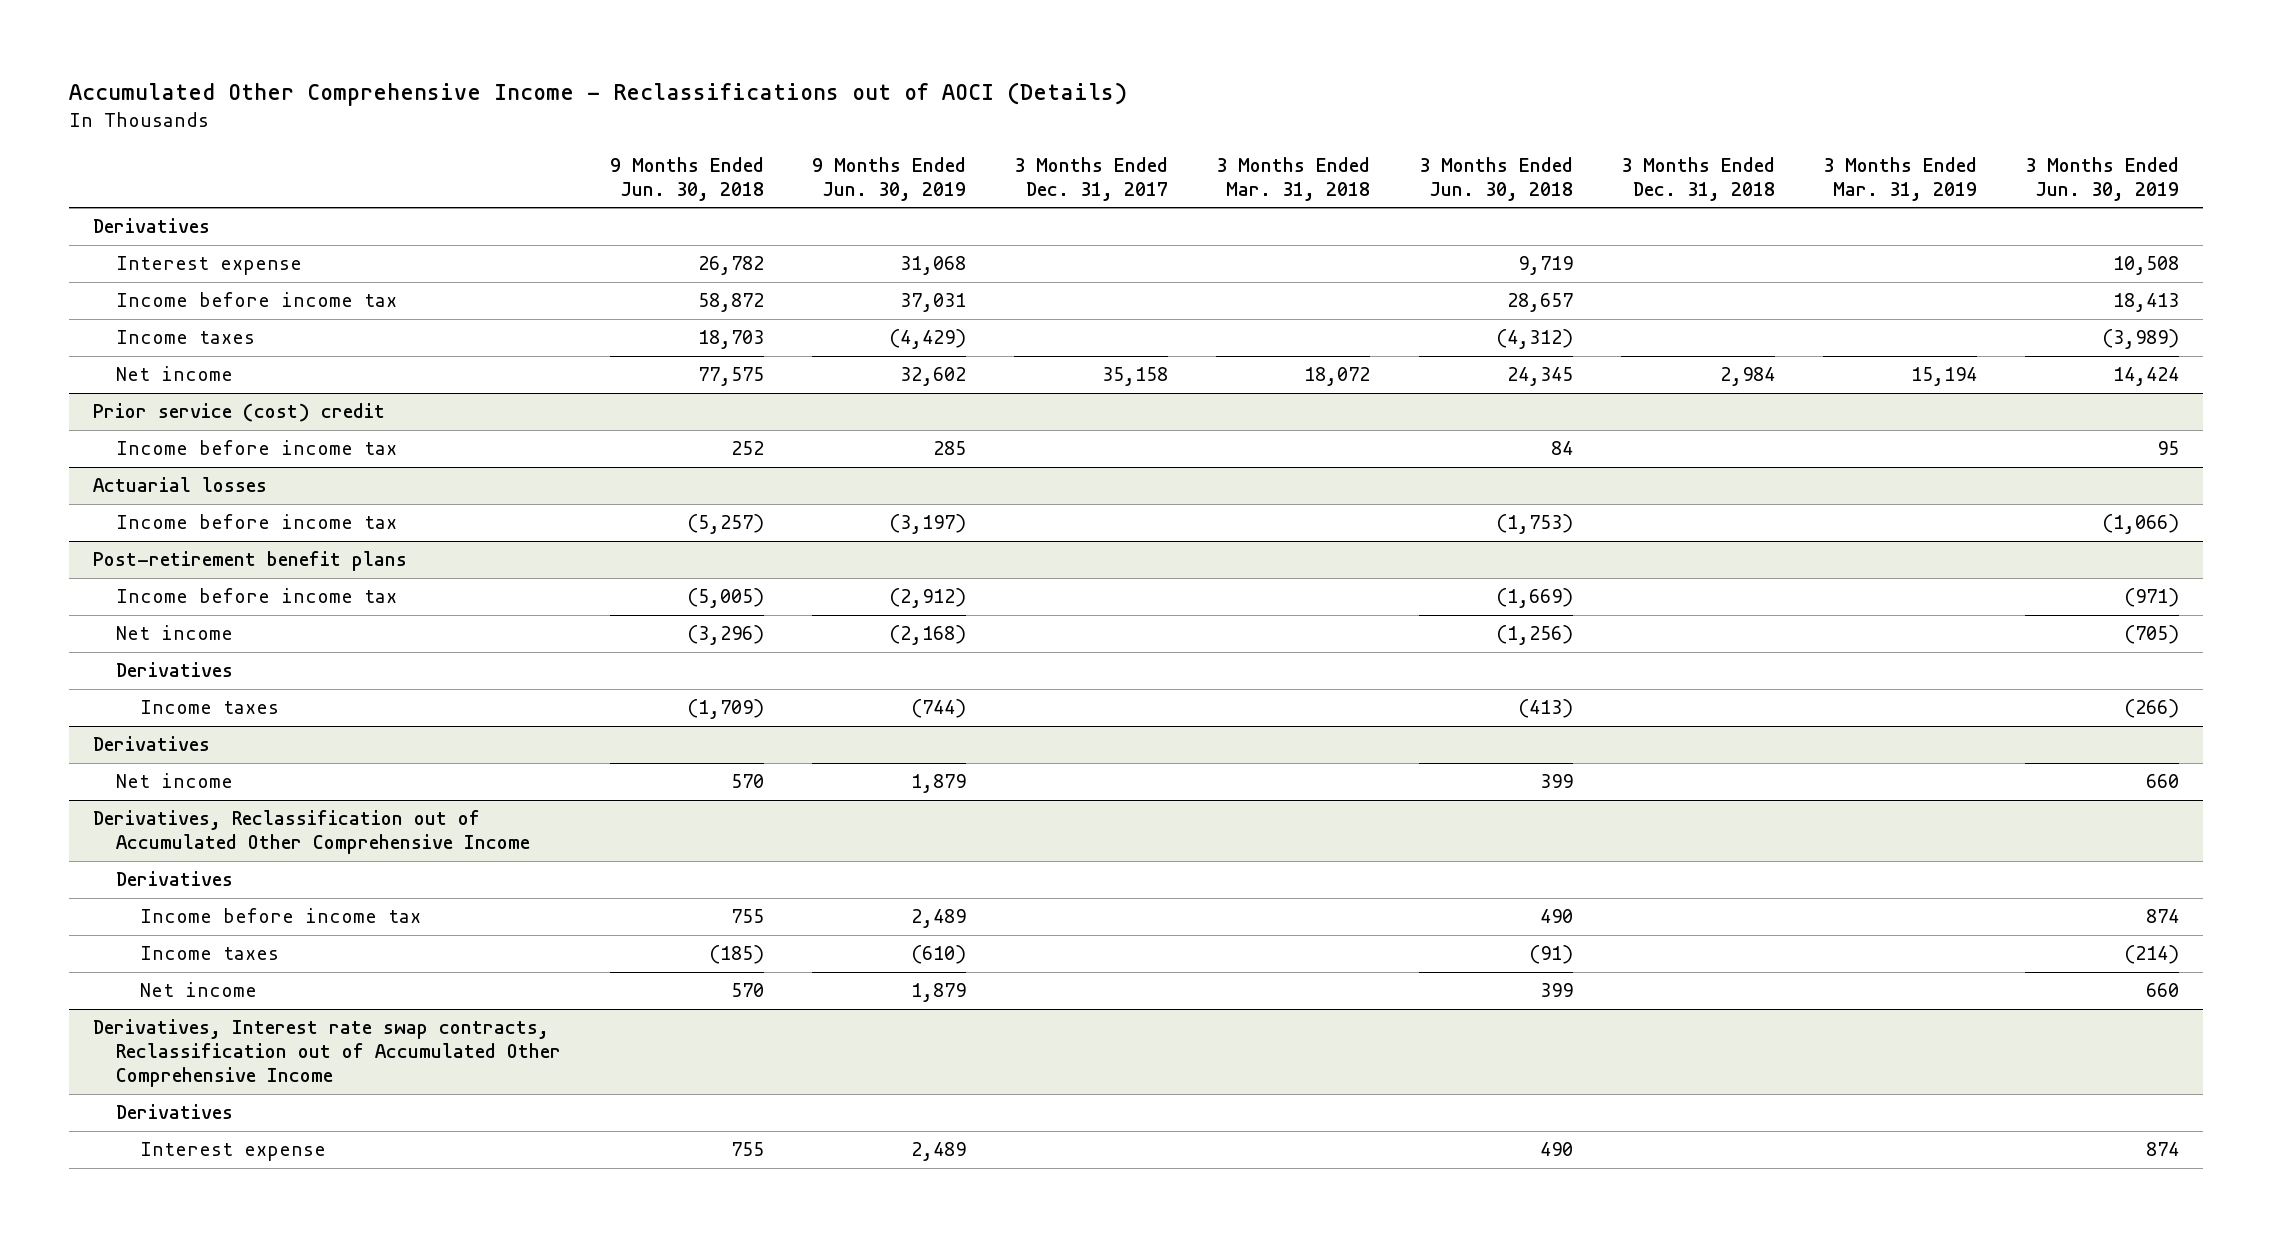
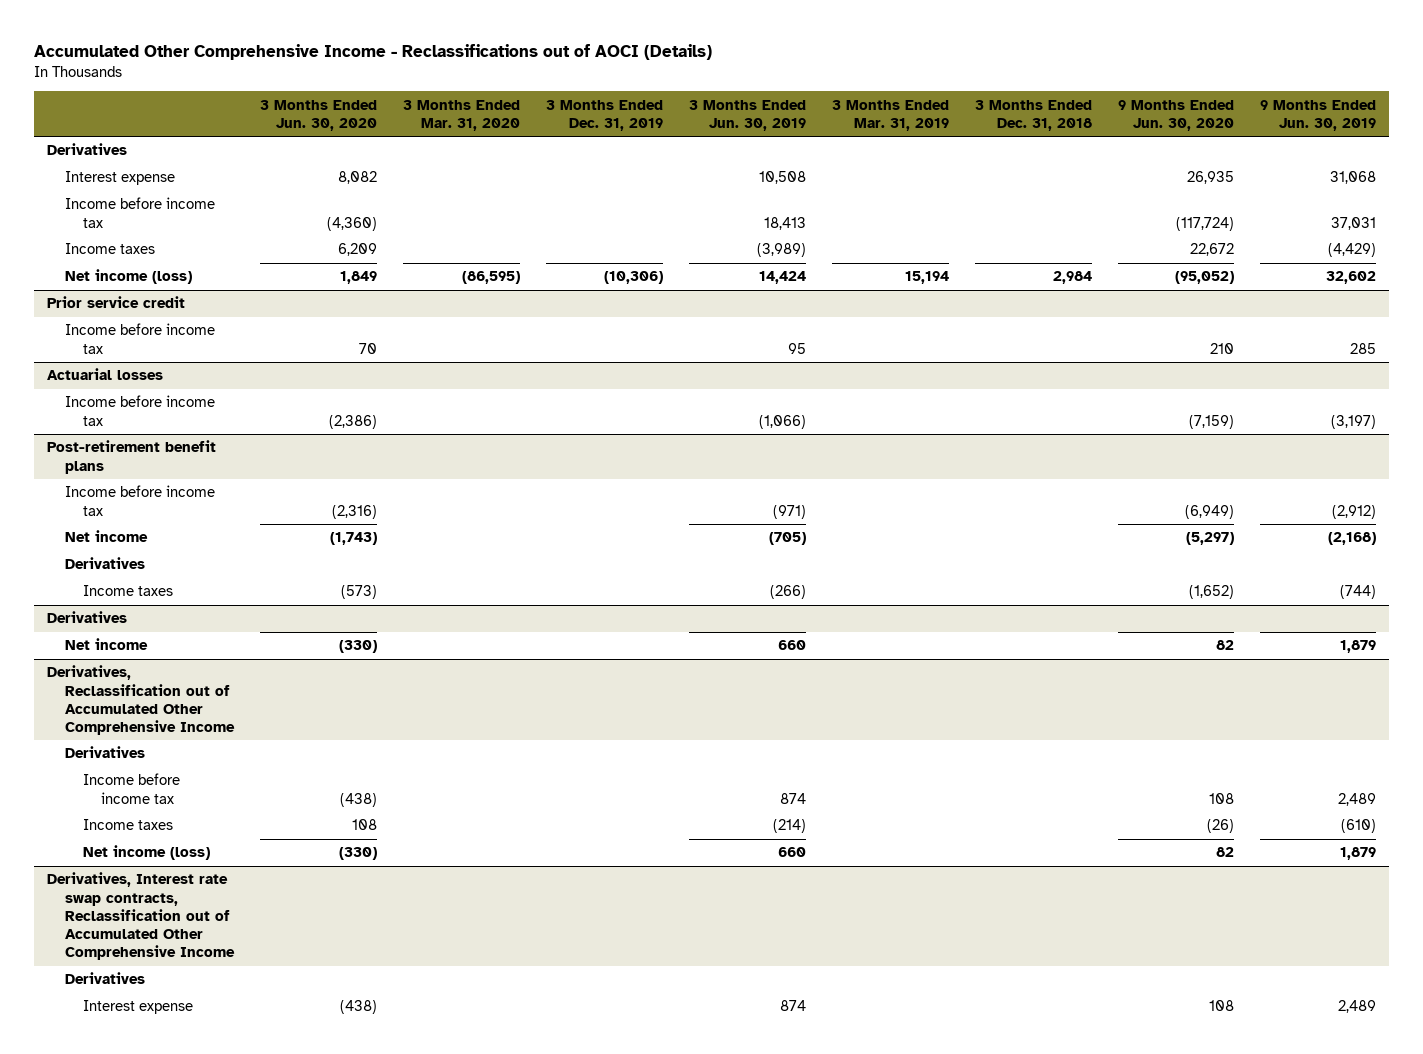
[609,156,764,201] 9 Months Ended Jun. 30, 2018 -> none
[1014,156,1169,201] 3 Months Ended Dec. 31, 2017 -> none
[1216,156,1371,201] 3 Months Ended Mar. 31, 2018 -> none
[1418,156,1573,201] 3 Months Ended Jun. 30, 2018 -> none
none -> [260,99,378,131] 3 Months Ended Jun. 30, 2020
none -> [403,99,521,131] 3 Months Ended Mar. 31, 2020
none -> [546,99,664,131] 3 Months Ended Dec. 31, 2019
none -> [1117,99,1234,131] 9 Months Ended Jun. 30, 2020
[116,366,234,382] Net income -> [65,269,193,285] Net income (loss)
[92,403,385,423] Prior service (cost) credit -> [47,296,186,309] Prior service credit
[139,982,257,998] Net income -> [83,845,211,861] Net income (loss)

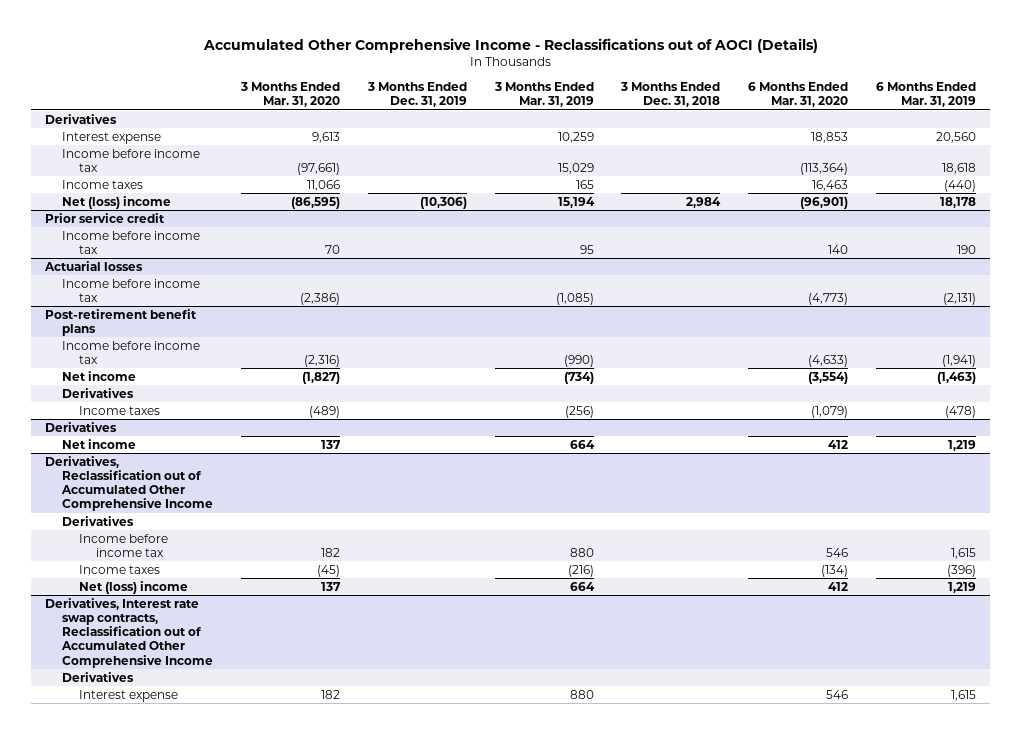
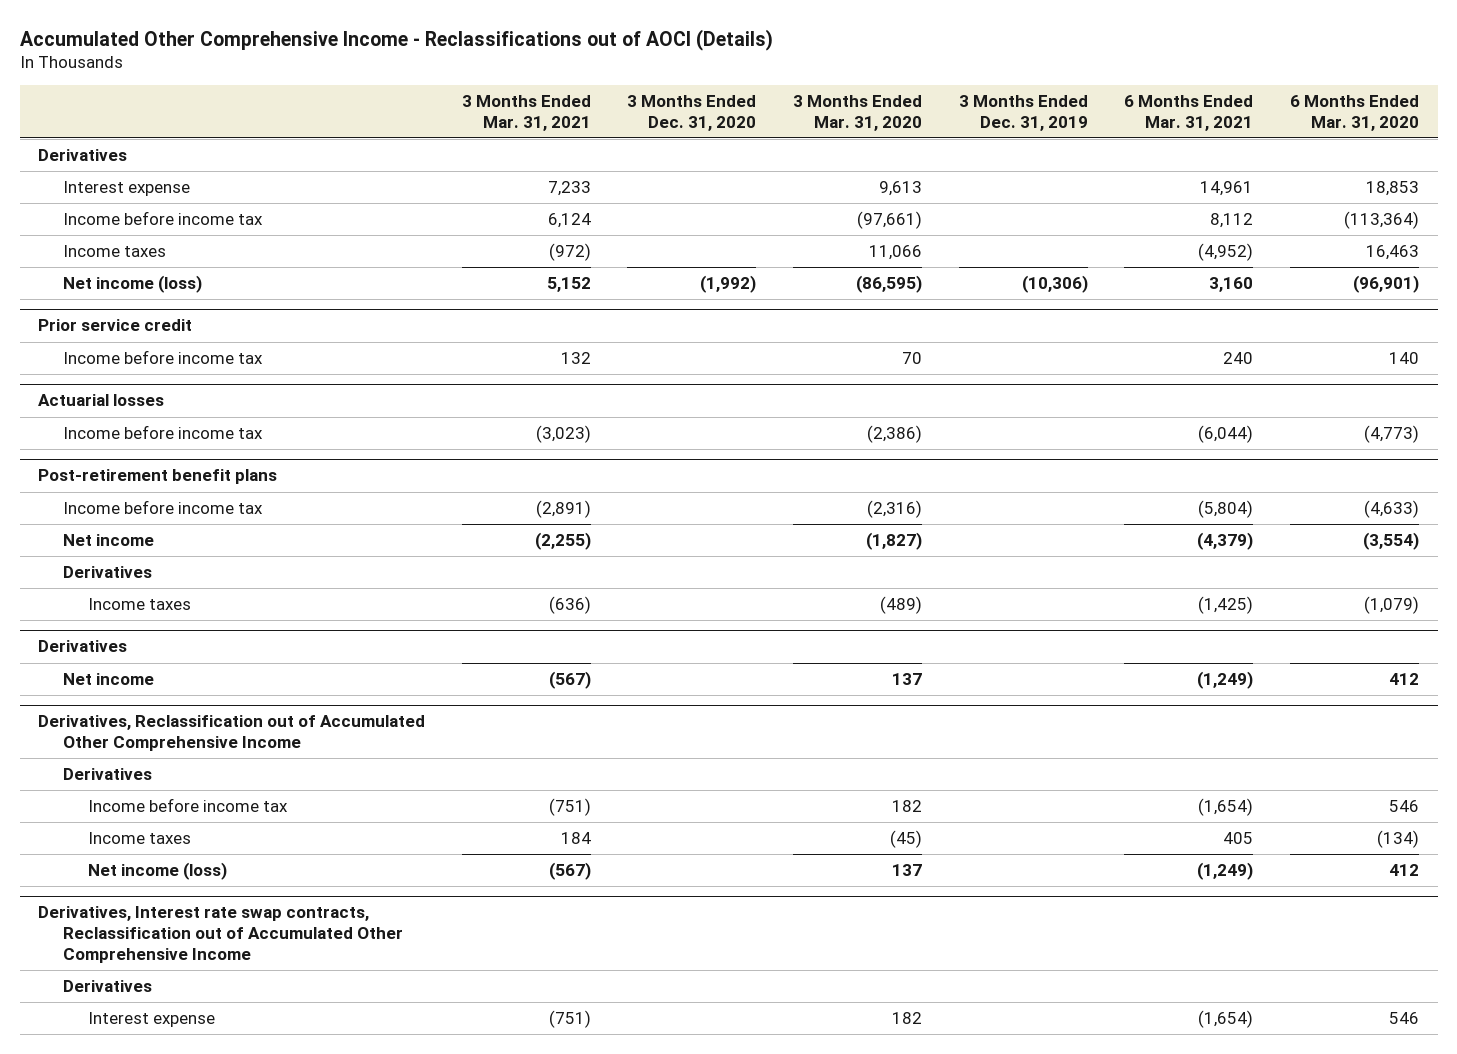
[493,82,594,108] 3 Months Ended Mar. 31, 2019 -> none
[620,82,721,108] 3 Months Ended Dec. 31, 2018 -> none
[876,82,977,108] 6 Months Ended Mar. 31, 2019 -> none
none -> [461,95,591,131] 3 Months Ended Mar. 31, 2021
none -> [627,95,757,131] 3 Months Ended Dec. 31, 2020
none -> [1124,95,1254,131] 6 Months Ended Mar. 31, 2021
[61,195,171,209] Net (loss) income -> [63,275,203,294] Net income (loss)
[78,580,188,594] Net (loss) income -> [88,862,228,881] Net income (loss)

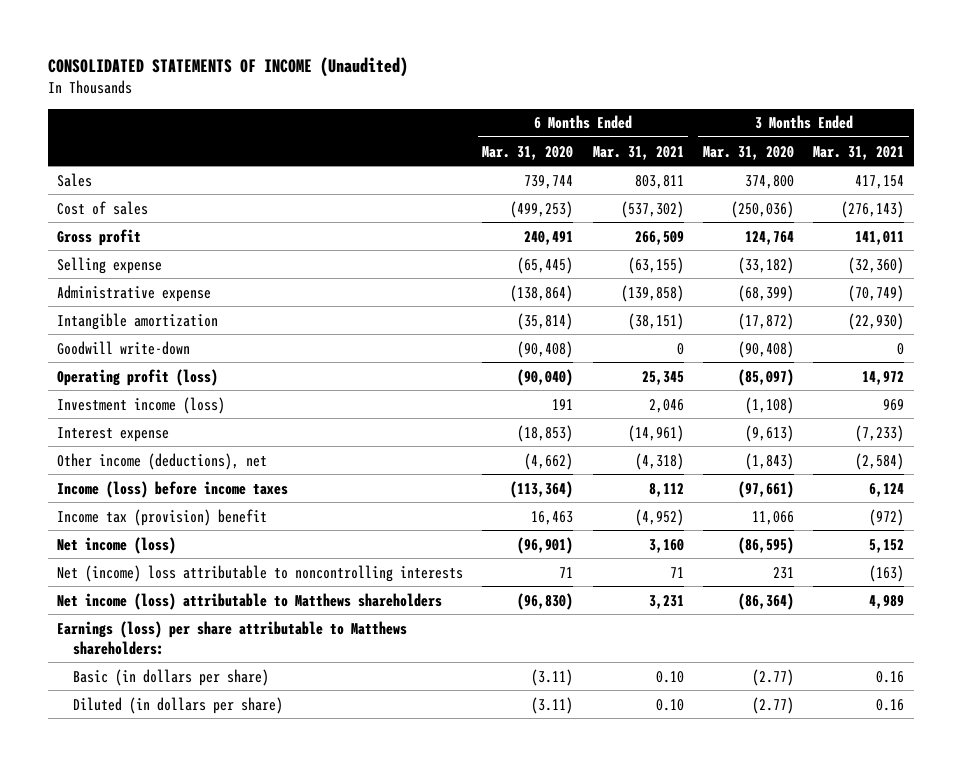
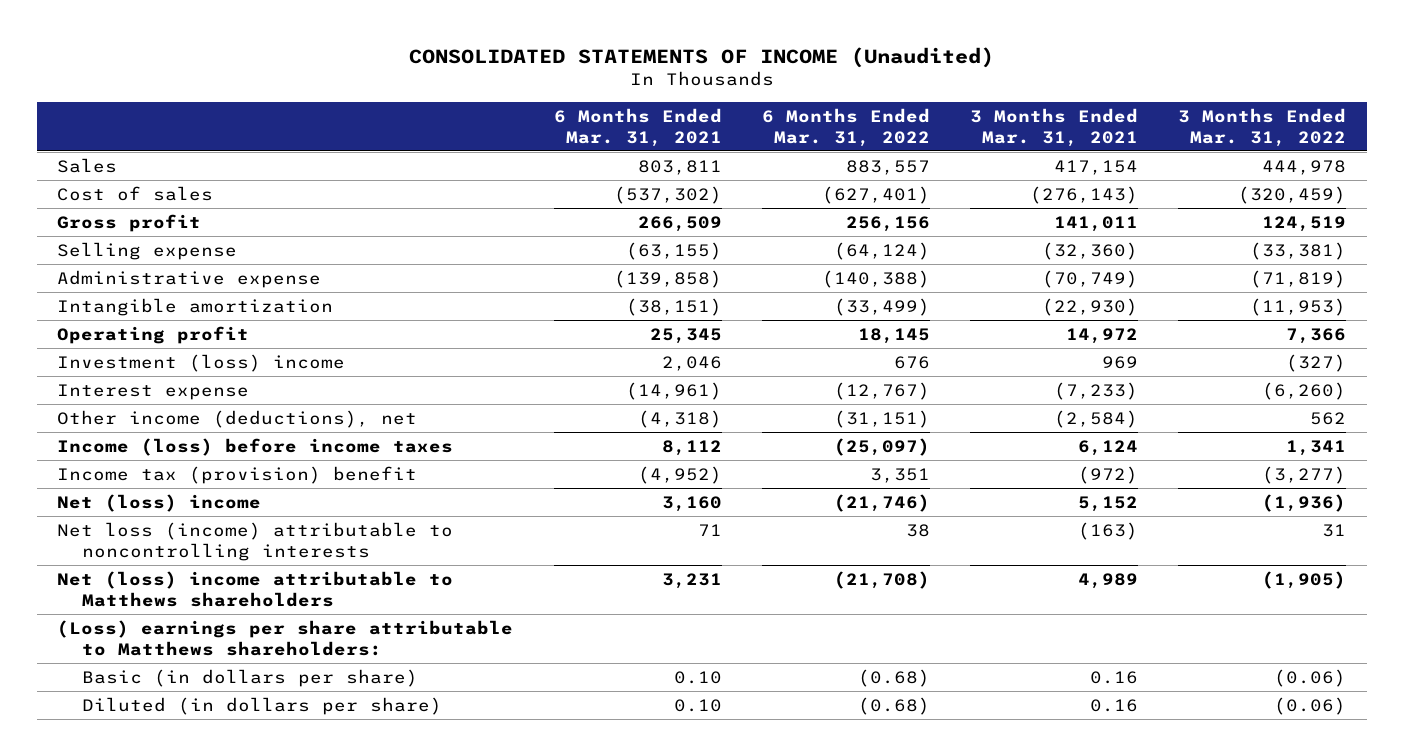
[482,145,574,160] Mar. 31, 2020 -> none
[702,145,794,160] Mar. 31, 2020 -> none
none -> [761,108,930,147] 6 Months Ended Mar. 31, 2022
none -> [1178,108,1347,147] 3 Months Ended Mar. 31, 2022
[57,340,191,355] Goodwill write-down -> none
[57,368,219,386] Operating profit (loss) -> [57,325,250,344] Operating profit
[57,396,226,414] Investment income (loss) -> [57,353,346,372] Investment (loss) income
[57,536,177,554] Net income (loss) -> [57,493,262,512] Net (loss) income
[57,564,464,582] Net (income) loss attributable to noncontrolling interests -> [57,521,454,561] Net loss (income) attributable to noncontrolling interests
[57,592,443,610] Net income (loss) attributable to Matthews shareholders -> [57,570,454,607] Net (loss) income attributable to Matthews shareholders
[57,620,408,655] Earnings (loss) per share attributable to Matthews shareholders: -> [57,619,514,656] (Loss) earnings per share attributable to Matthews shareholders:

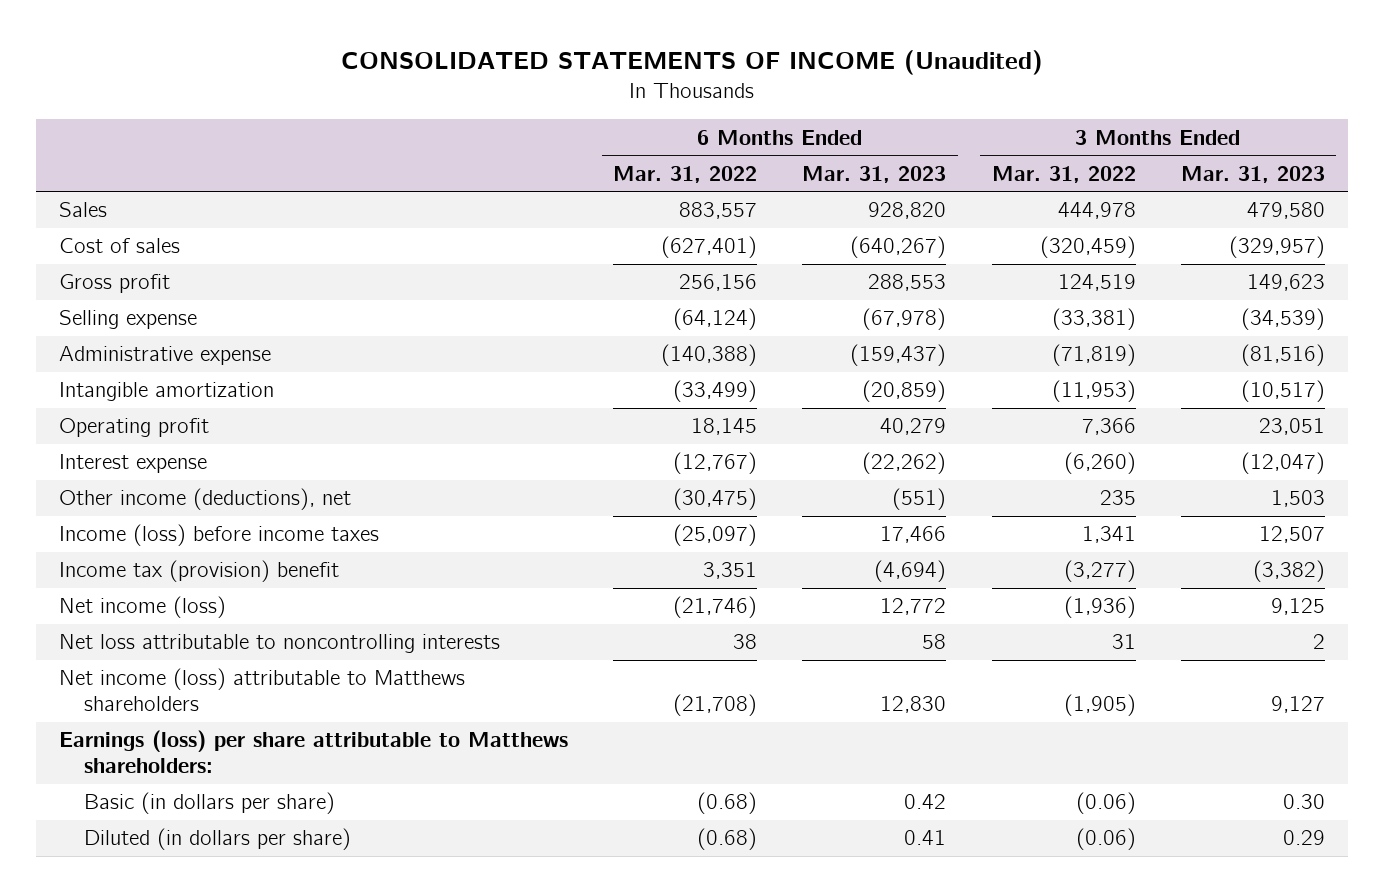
[553,108,722,147] 6 Months Ended Mar. 31, 2021 -> none
[970,108,1139,147] 3 Months Ended Mar. 31, 2021 -> none
none -> [802,165,947,183] Mar. 31, 2023
none -> [1181,165,1326,183] Mar. 31, 2023
[57,353,346,372] Investment (loss) income -> none
[833,409,930,428] (31,151) -> [673,488,758,511] (30,475)
[1310,411,1347,425] 562 -> [1099,490,1136,506] 235
[57,493,262,512] Net (loss) income -> [58,596,226,619] Net income (loss)
[57,521,454,561] Net loss (income) attributable to noncontrolling interests -> [58,634,500,654] Net loss attributable to noncontrolling interests
[57,570,454,607] Net (loss) income attributable to Matthews shareholders -> [58,668,465,711] Net income (loss) attributable to Matthews shareholders
[57,619,514,656] (Loss) earnings per share attributable to Matthews shareholders: -> [58,730,568,773] Earnings (loss) per share attributable to Matthews shareholders:

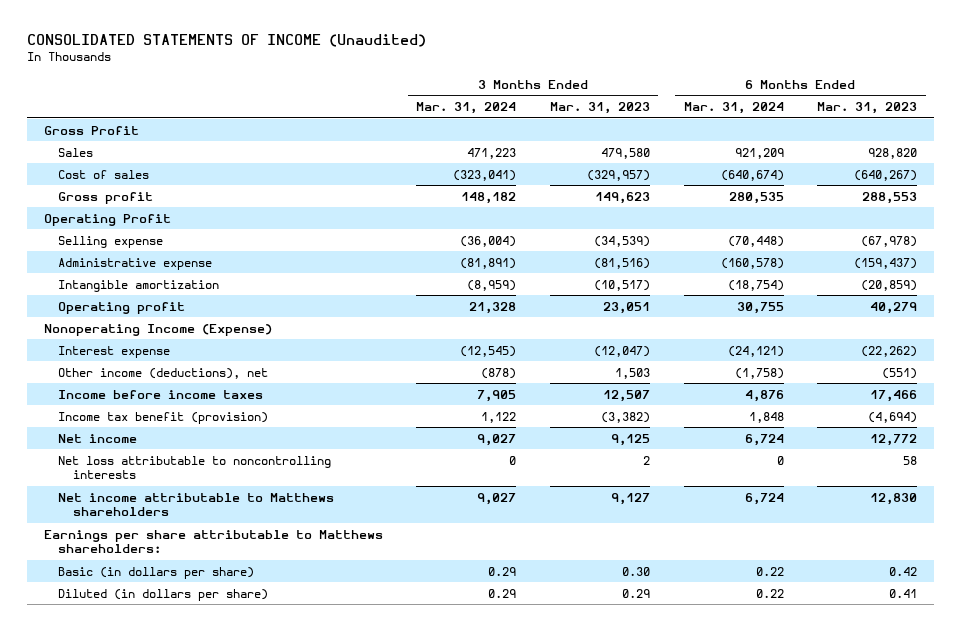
[613,165,758,183] Mar. 31, 2022 -> none
[991,165,1136,183] Mar. 31, 2022 -> none
none -> [416,102,517,115] Mar. 31, 2024
none -> [683,102,784,115] Mar. 31, 2024
none -> [43,125,139,135] Gross Profit
none -> [43,213,171,226] Operating Profit
none -> [43,323,272,336] Nonoperating Income (Expense)
[58,524,379,547] Income (loss) before income taxes -> [58,389,264,399] Income before income taxes
[58,560,339,583] Income tax (provision) benefit -> [58,411,269,424] Income tax benefit (provision)
[58,596,226,619] Net income (loss) -> [58,433,138,443] Net income
[58,668,465,711] Net income (loss) attributable to Matthews shareholders -> [58,492,335,517] Net income attributable to Matthews shareholders
[58,730,568,773] Earnings (loss) per share attributable to Matthews shareholders: -> [43,529,383,554] Earnings per share attributable to Matthews shareholders:

